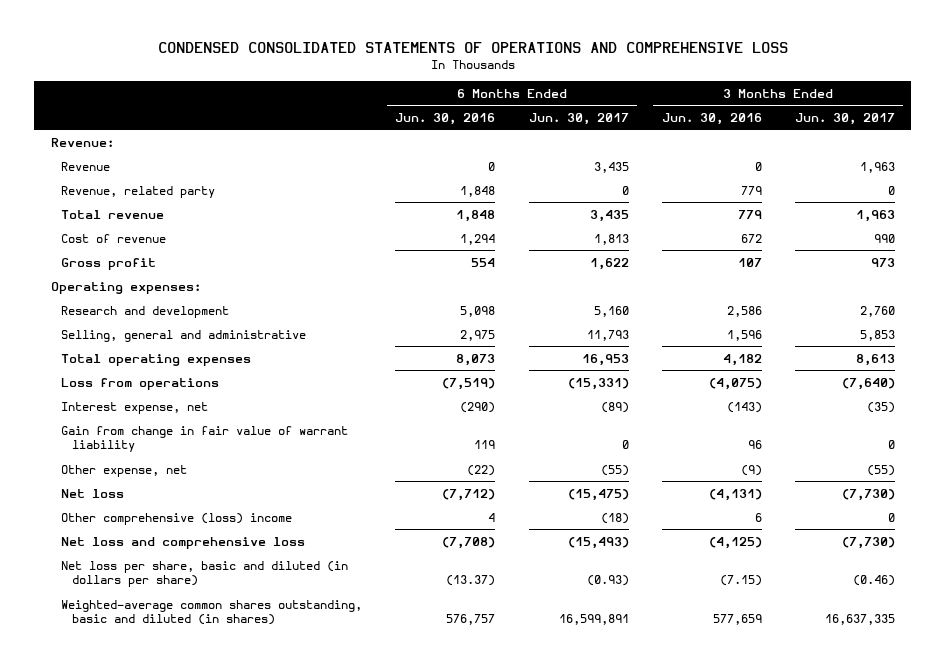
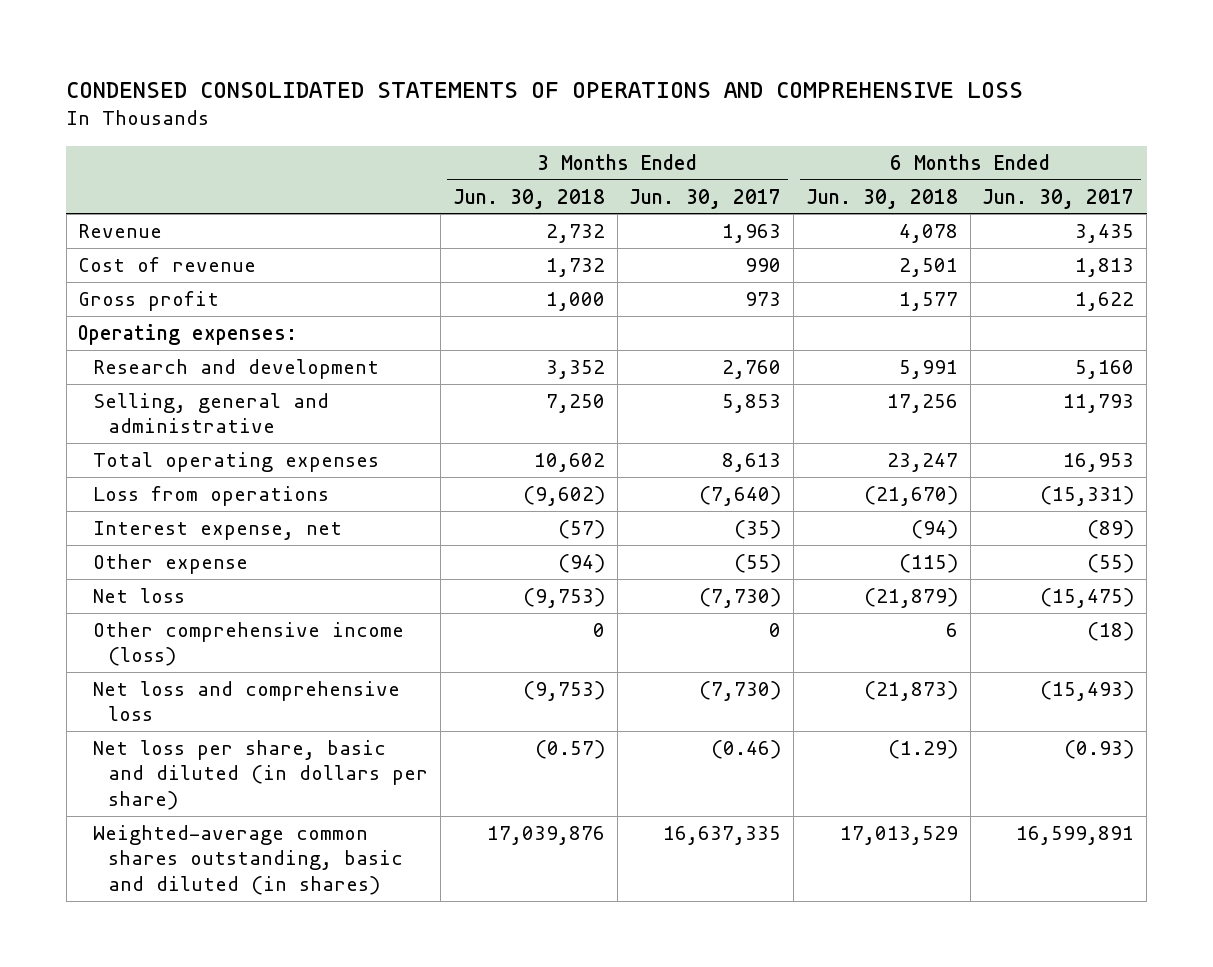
[395,112,496,125] Jun. 30, 2016 -> none
[661,112,762,125] Jun. 30, 2016 -> none
none -> [452,188,605,209] Jun. 30, 2018
none -> [805,188,958,209] Jun. 30, 2018
[51,137,115,147] Revenue: -> none
[61,185,216,198] Revenue, related party -> none
[61,209,165,219] Total revenue -> none
[61,425,349,453] Gain from change in fair value of warrant liability -> none
[61,464,188,477] Other expense, net -> [93,553,249,574] Other expense
[61,512,293,525] Other comprehensive (loss) income -> [93,621,405,667] Other comprehensive income (loss)

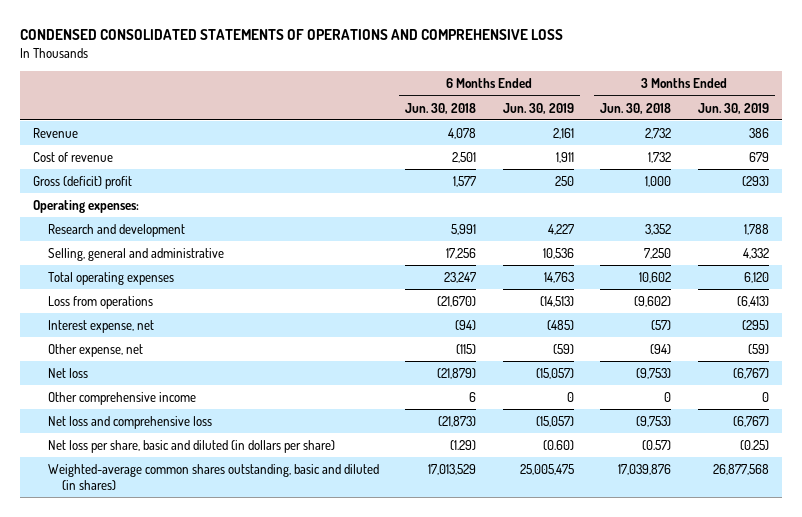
[629,188,782,209] Jun. 30, 2017 -> none
[982,188,1135,209] Jun. 30, 2017 -> none
none -> [502,102,574,114] Jun. 30, 2019
none -> [697,102,769,114] Jun. 30, 2019
[78,290,220,311] Gross profit -> [33,175,133,189] Gross (deficit) profit
[93,553,249,574] Other expense -> [47,343,143,357] Other expense, net
[93,621,405,667] Other comprehensive income (loss) -> [47,391,196,405] Other comprehensive income

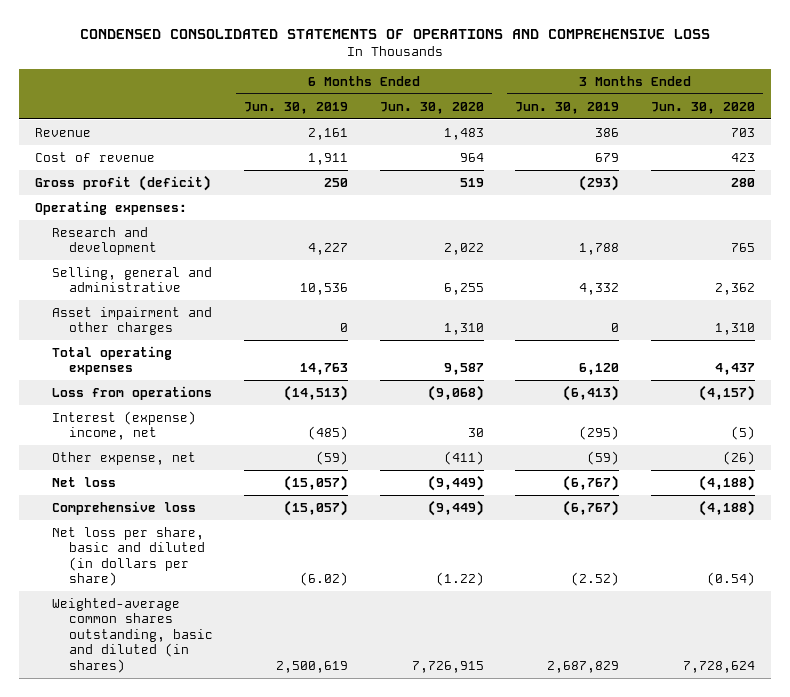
[405,102,477,114] Jun. 30, 2018 -> none
[600,102,672,114] Jun. 30, 2018 -> none
none -> [379,101,484,114] Jun. 30, 2020
none -> [650,101,755,114] Jun. 30, 2020
[33,175,133,189] Gross (deficit) profit -> [34,174,211,191] Gross profit (deficit)
none -> [51,306,212,336] Asset impairment and other charges
[47,319,154,333] Interest expense, net -> [51,410,196,441] Interest (expense) income, net
[47,391,196,405] Other comprehensive income -> none
[47,415,212,429] Net loss and comprehensive loss -> [51,500,196,515] Comprehensive loss
[542,439,574,450] (0.60) -> [300,572,349,587] (6.02)
[739,439,769,450] (0.25) -> [571,572,620,587] (2.52)
[519,463,574,475] 25,005,475 -> [276,660,349,673] 2,500,619
[712,463,769,475] 26,877,568 -> [547,660,620,673] 2,687,829

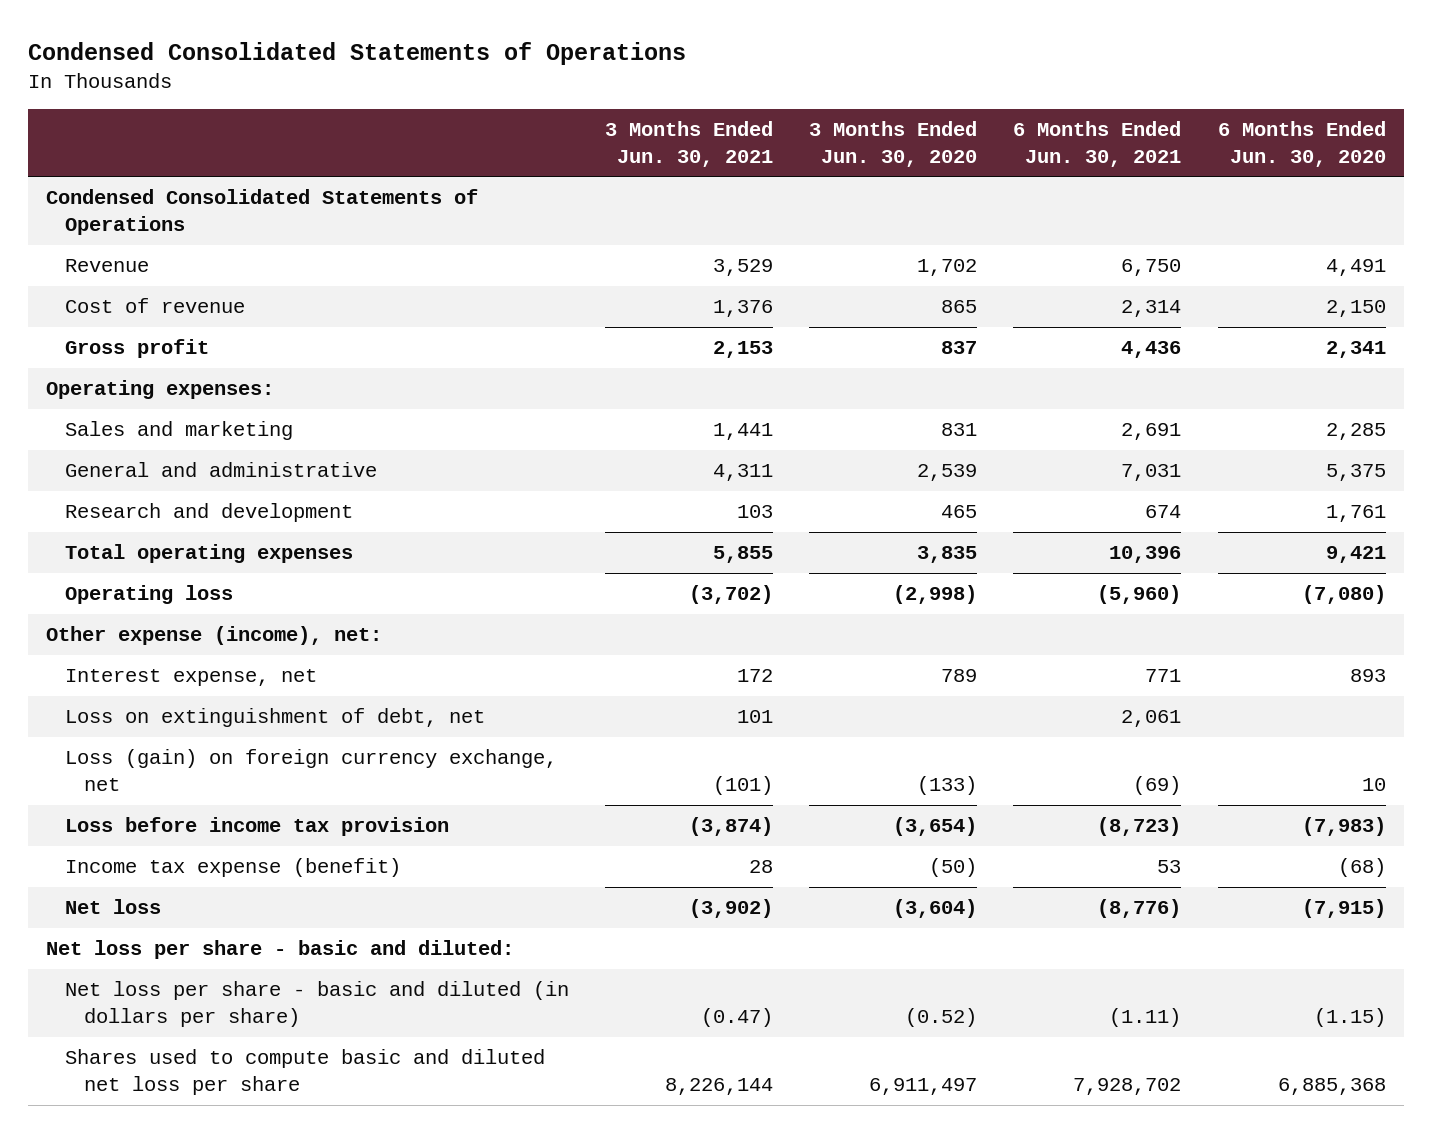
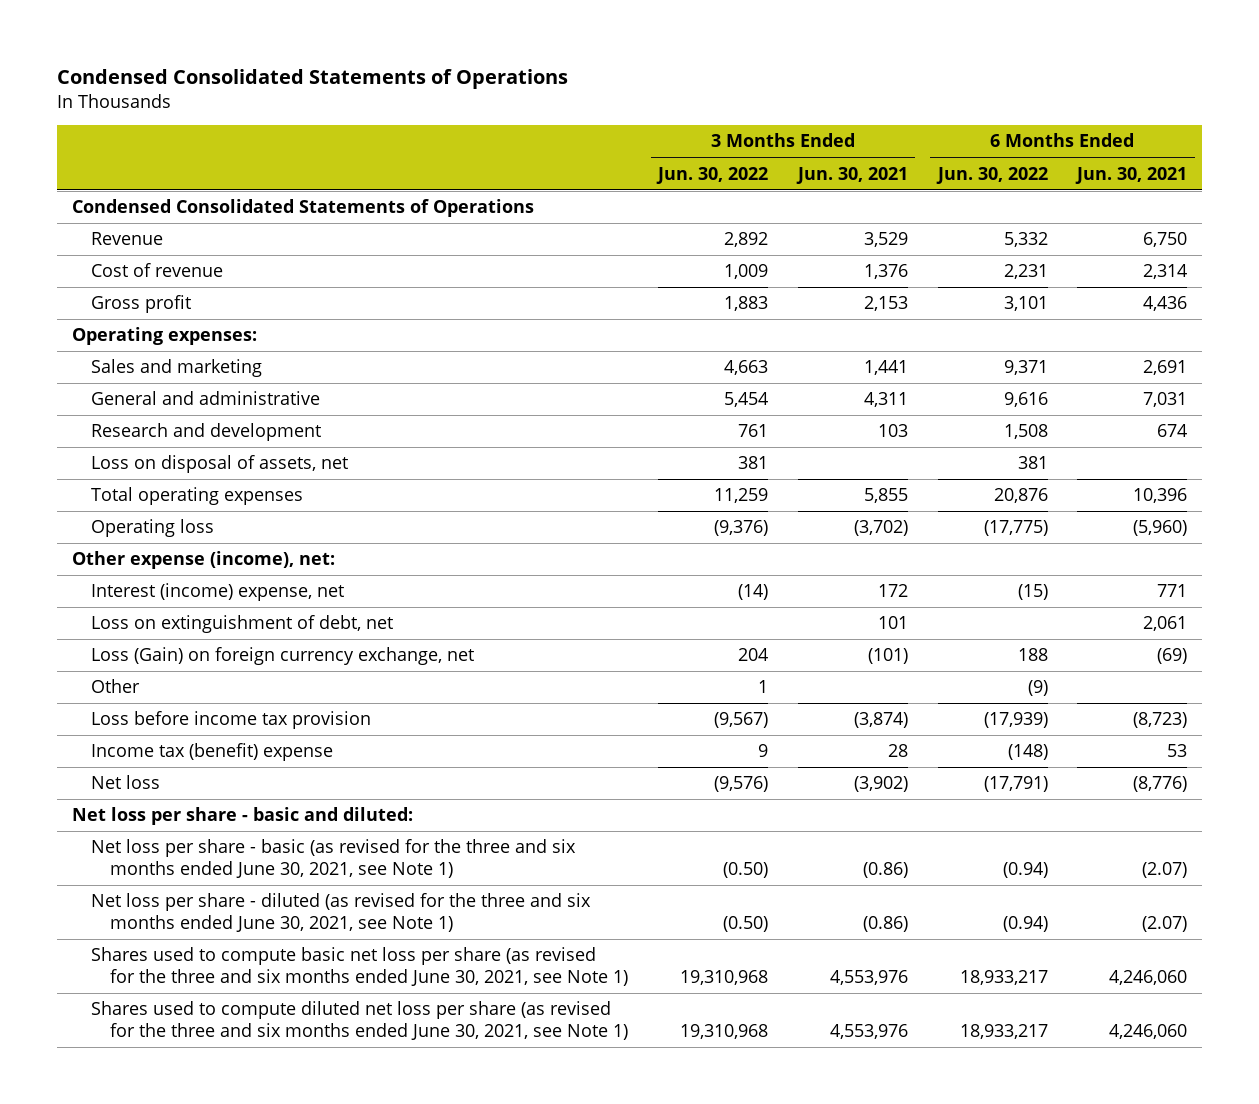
[809,121,978,167] 3 Months Ended Jun. 30, 2020 -> none
[1217,121,1386,167] 6 Months Ended Jun. 30, 2020 -> none
none -> [656,166,769,184] Jun. 30, 2022
none -> [935,166,1048,184] Jun. 30, 2022
none -> [91,455,349,474] Loss on disposal of assets, net
[65,669,318,687] Interest expense, net -> [91,583,345,602] Interest (income) expense, net
[65,749,558,791] Loss (gain) on foreign currency exchange, net -> [91,647,475,666] Loss (Gain) on foreign currency exchange, net
none -> [91,679,141,694] Other
[65,858,402,878] Income tax expense (benefit) -> [91,743,334,762] Income tax (benefit) expense
[65,981,570,1027] Net loss per share - basic and diluted (in dollars per share) -> none
[65,1049,546,1095] Shares used to compute basic and diluted net loss per share -> none
none -> [91,839,577,878] Net loss per share - basic (as revised for the three and six months ended June 30, 2021, see Note 1)
none -> [91,893,592,932] Net loss per share - diluted (as revised for the three and six months ended June 30, 2021, see Note 1)
none -> [91,947,629,986] Shares used to compute basic net loss per share (as revised for the three and six months ended June 30, 2021, see Note 1)
none -> [91,1001,629,1040] Shares used to compute diluted net loss per share (as revised for the three and six months ended June 30, 2021, see Note 1)

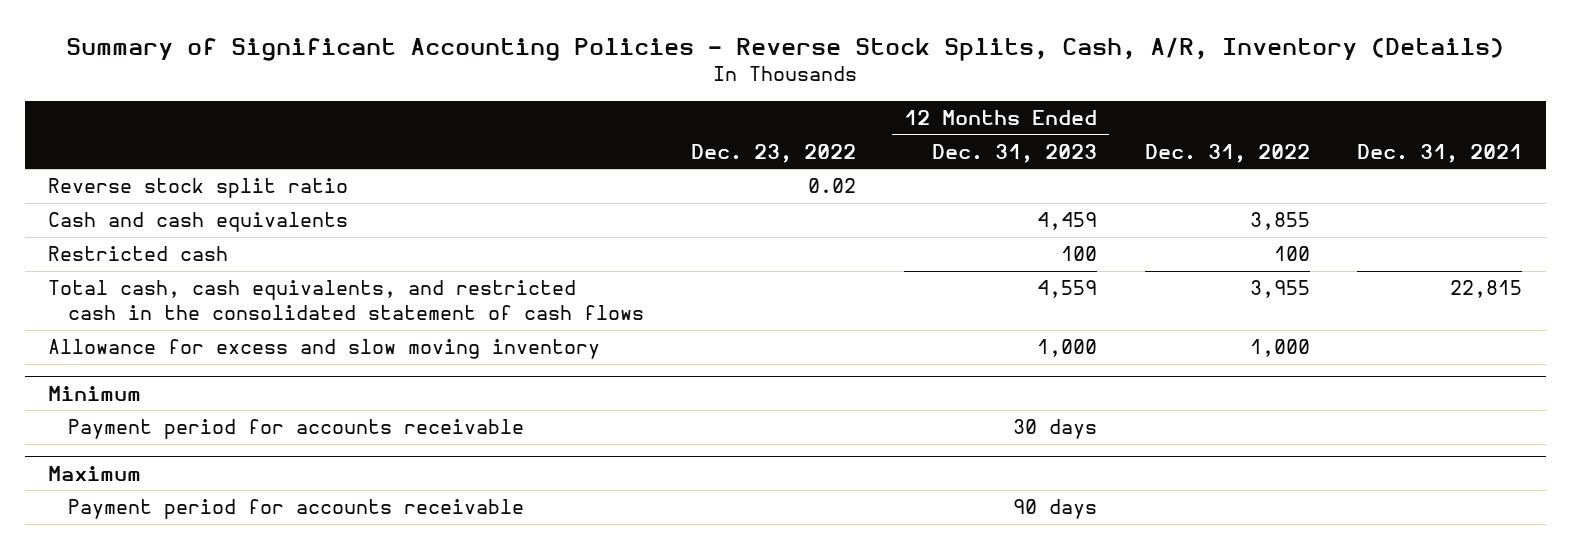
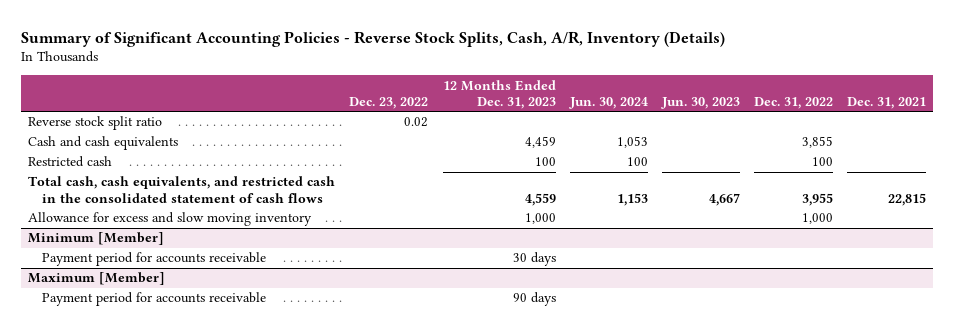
none -> [568,96,648,109] Jun. 30, 2024
none -> [660,96,740,109] Jun. 30, 2023
[48,385,142,401] Minimum -> [28,232,165,246] Minimum [Member]
[48,465,142,481] Maximum -> [28,272,166,286] Maximum [Member]

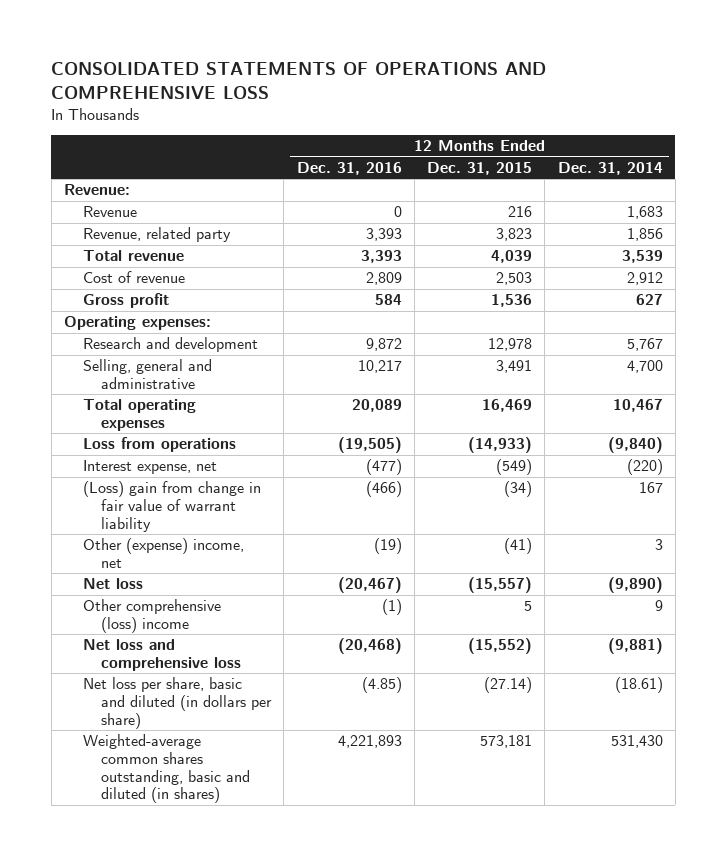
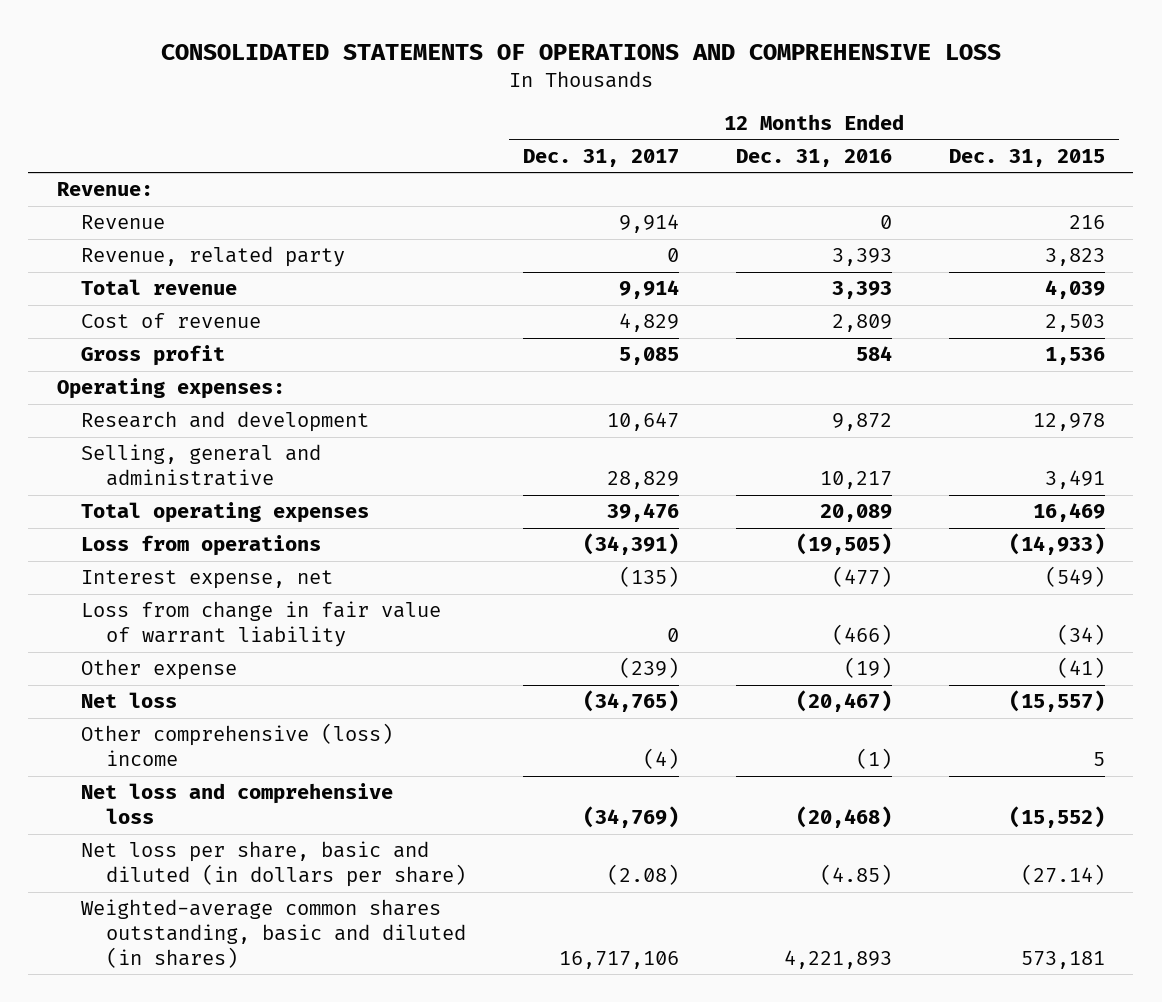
[557,161,663,175] Dec. 31, 2014 -> none
none -> [522,148,679,167] Dec. 31, 2017
[82,481,261,532] (Loss) gain from change in fair value of warrant liability -> [81,601,442,648] Loss from change in fair value of warrant liability
[82,538,244,568] Other (expense) income, net -> [81,659,238,681] Other expense

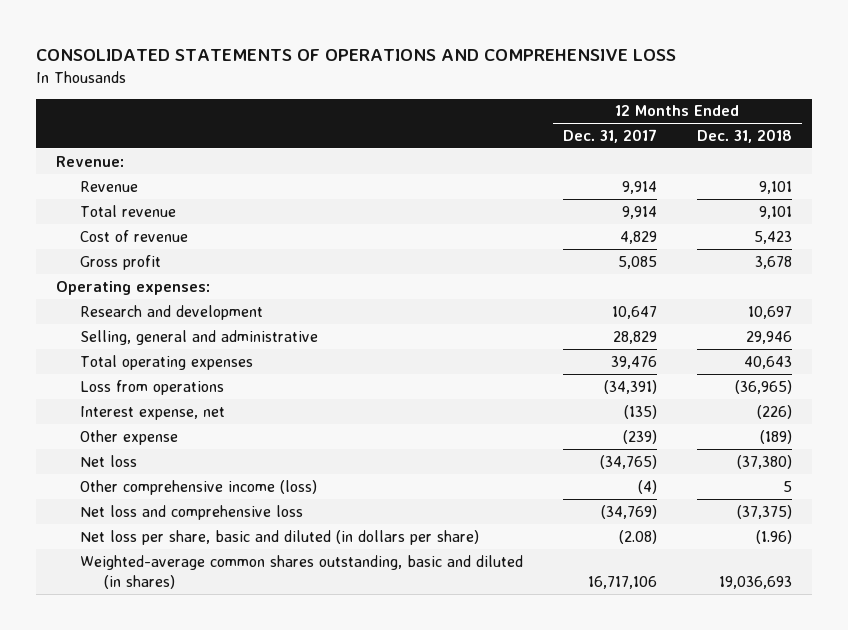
[735,148,892,167] Dec. 31, 2016 -> none
[948,148,1105,167] Dec. 31, 2015 -> none
none -> [696,128,792,143] Dec. 31, 2018
[81,246,346,268] Revenue, related party -> none
[81,601,442,648] Loss from change in fair value of warrant liability -> none
[81,723,394,767] Other comprehensive (loss) income -> [79,479,317,495] Other comprehensive income (loss)

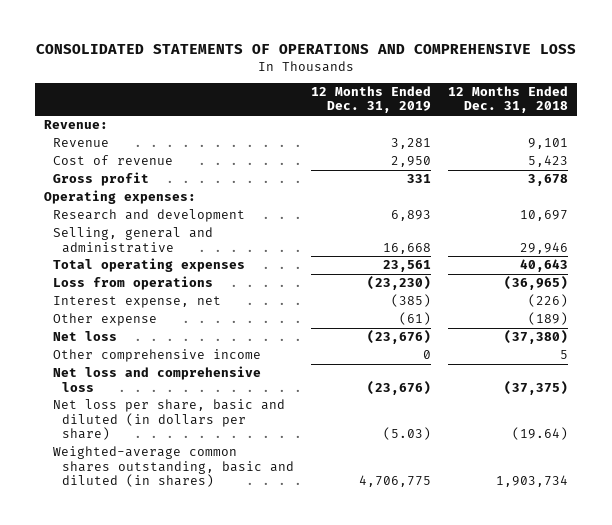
[562,128,657,143] Dec. 31, 2017 -> none
none -> [310,86,431,114] 12 Months Ended Dec. 31, 2019
[79,204,176,217] Total revenue -> none
[79,479,317,495] Other comprehensive income (loss) -> [52,349,261,363] Other comprehensive income
[755,529,792,544] (1.96) -> [512,426,569,440] (19.64)
[718,576,792,590] 19,036,693 -> [496,474,569,487] 1,903,734

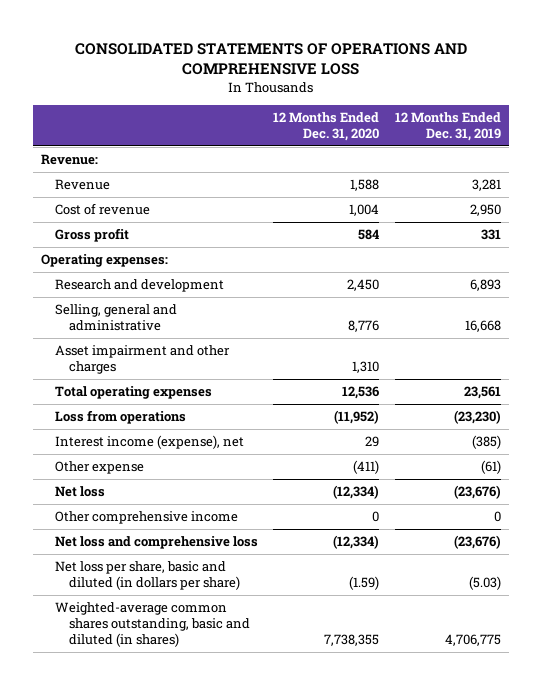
[448,86,569,114] 12 Months Ended Dec. 31, 2018 -> none
none -> [273,112,380,142] 12 Months Ended Dec. 31, 2020
none -> [54,345,230,375] Asset impairment and other charges
[52,296,221,309] Interest expense, net -> [54,435,244,450] Interest income (expense), net

